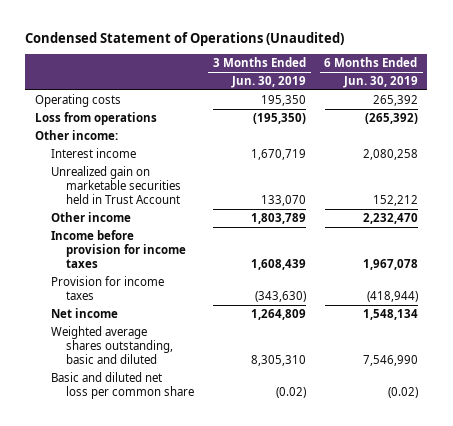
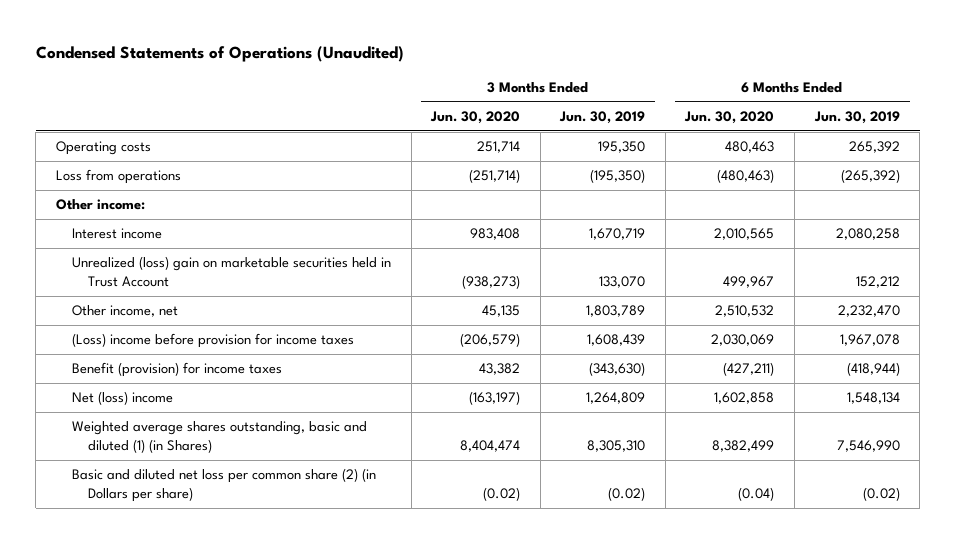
[25,31,345,46] Condensed Statement of Operations (Unaudited) -> [35,46,404,63] Condensed Statements of Operations (Unaudited)
none -> [430,111,521,125] Jun. 30, 2020
none -> [684,111,775,125] Jun. 30, 2020
[50,165,182,205] Unrealized gain on marketable securities held in Trust Account -> [72,256,392,288] Unrealized (loss) gain on marketable securities held in Trust Account
[50,211,131,222] Other income -> [72,305,179,318] Other income, net
[50,229,187,269] Income before provision for income taxes -> [72,333,355,349] (Loss) income before provision for income taxes
[50,275,164,301] Provision for income taxes -> [72,362,283,378] Benefit (provision) for income taxes
[50,307,118,318] Net income -> [72,391,174,406] Net (loss) income
[50,325,174,365] Weighted average shares outstanding, basic and diluted -> [72,421,368,454] Weighted average shares outstanding, basic and diluted (1) (in Shares)
[50,371,195,400] Basic and diluted net loss per common share -> [72,468,377,503] Basic and diluted net loss per common share (2) (in Dollars per share)

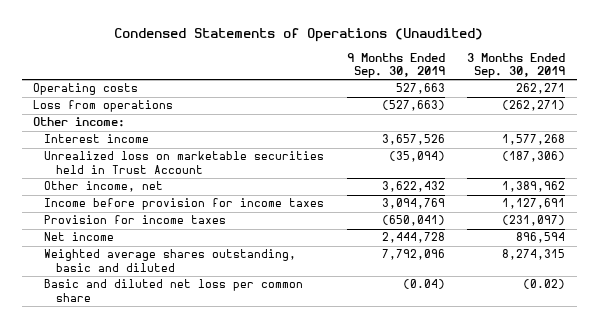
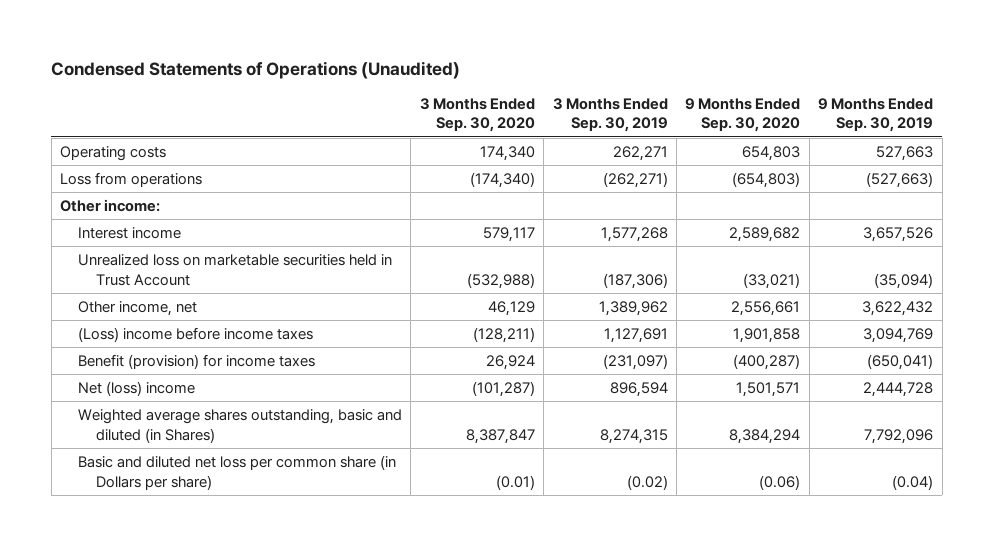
none -> [419,97,535,133] 3 Months Ended Sep. 30, 2020
none -> [685,97,801,133] 9 Months Ended Sep. 30, 2020
[44,198,325,211] Income before provision for income taxes -> [78,326,314,342] (Loss) income before income taxes
[44,215,227,225] Provision for income taxes -> [78,353,316,369] Benefit (provision) for income taxes
[44,232,115,242] Net income -> [78,380,196,396] Net (loss) income
[44,249,297,272] Weighted average shares outstanding, basic and diluted -> [78,408,403,443] Weighted average shares outstanding, basic and diluted (in Shares)
[44,279,304,302] Basic and diluted net loss per common share -> [78,454,397,490] Basic and diluted net loss per common share (in Dollars per share)

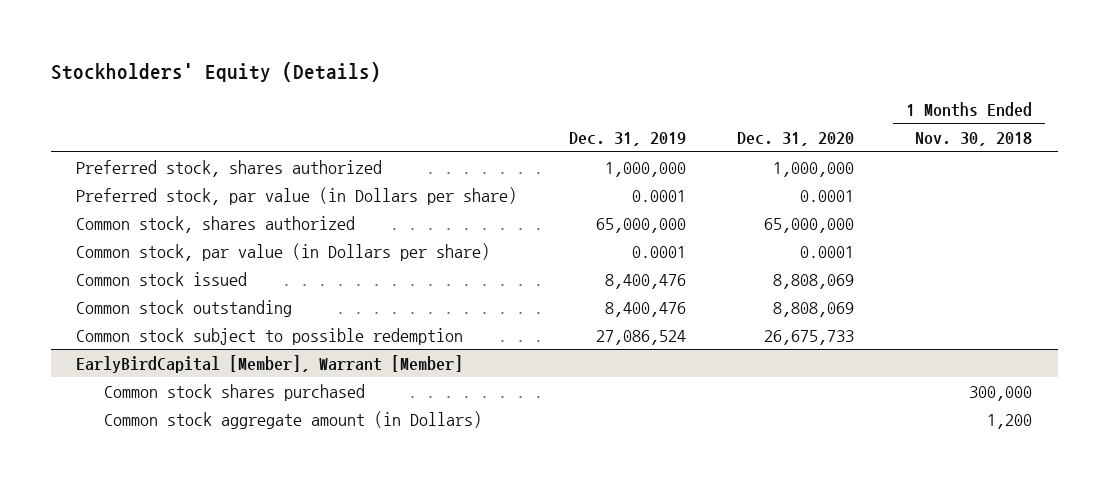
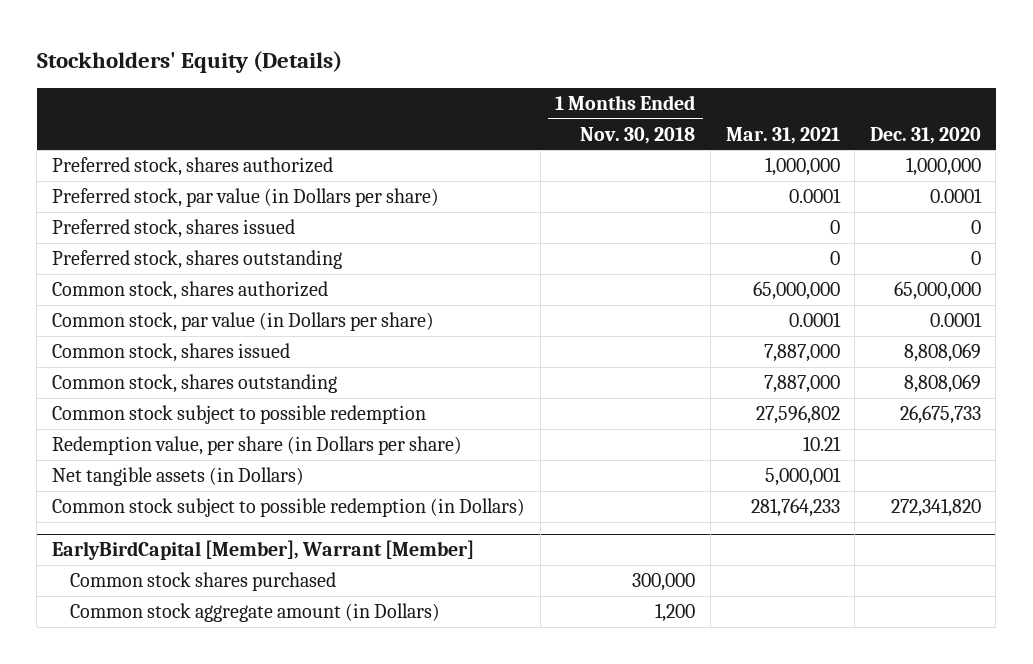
[568,132,686,147] Dec. 31, 2019 -> none
none -> [725,126,840,144] Mar. 31, 2021
none -> [51,219,295,239] Preferred stock, shares issued
none -> [51,250,342,270] Preferred stock, shares outstanding
[76,271,248,286] Common stock issued -> [51,343,290,363] Common stock, shares issued
[76,299,293,317] Common stock outstanding -> [51,374,337,394] Common stock, shares outstanding
none -> [51,436,462,456] Redemption value, per share (in Dollars per share)
none -> [51,467,304,487] Net tangible assets (in Dollars)
none -> [51,498,525,518] Common stock subject to possible redemption (in Dollars)

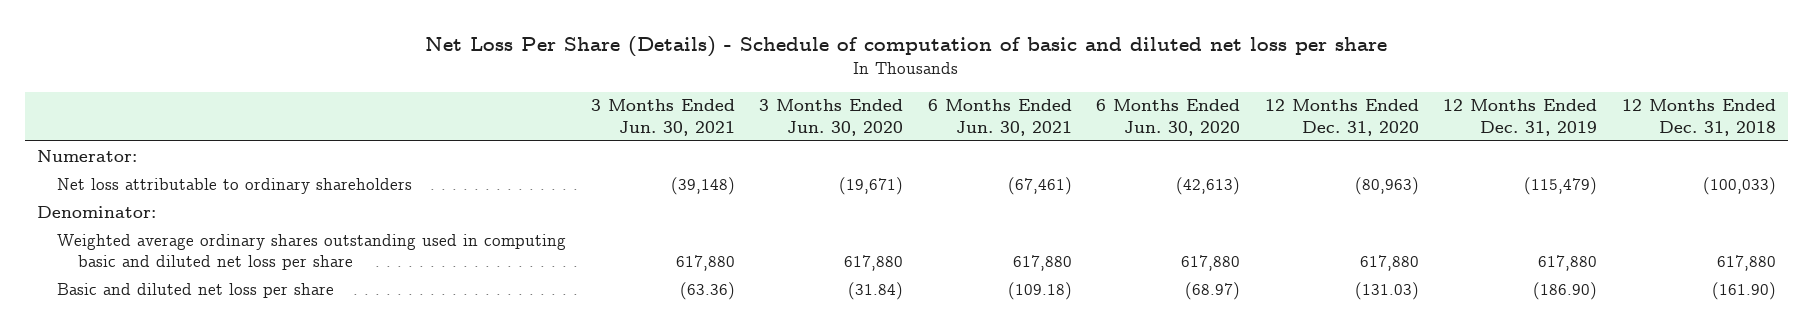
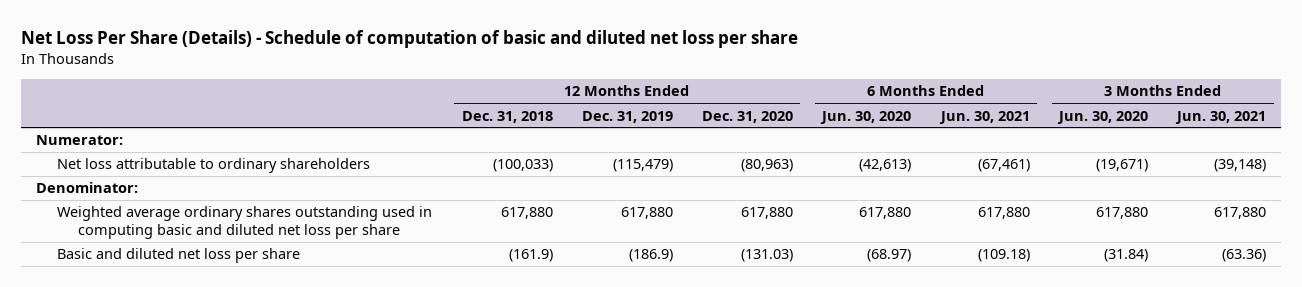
[1533,281,1598,300] (186.90) -> [628,249,673,263] (186.9)
[1711,281,1776,300] (161.90) -> [508,249,553,263] (161.9)

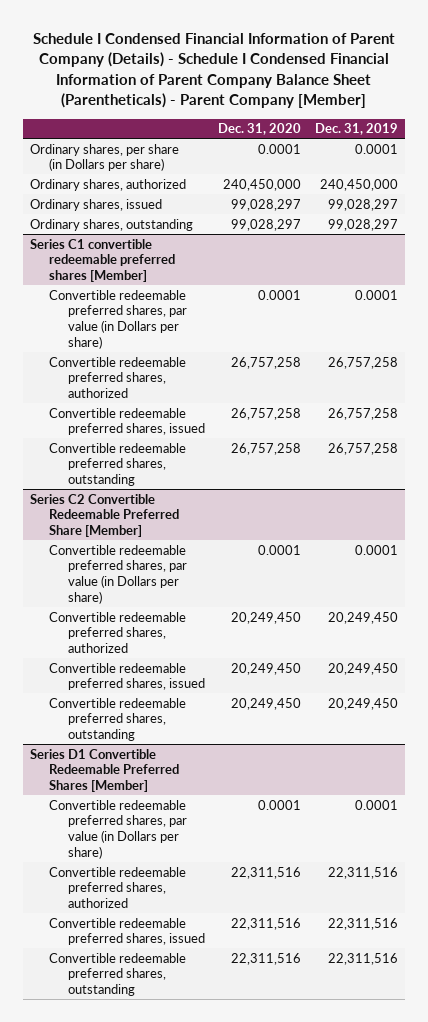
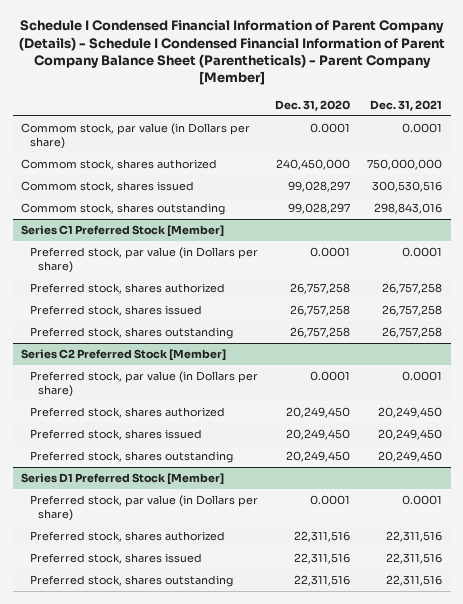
[314,123,398,136] Dec. 31, 2019 -> none
none -> [370,99,443,111] Dec. 31, 2021
[30,143,180,172] Ordinary shares, per share (in Dollars per share) -> [21,123,251,150] Commom stock, par value (in Dollars per share)
[30,178,187,191] Ordinary shares, authorized -> [21,159,218,171] Commom stock, shares authorized
[30,198,163,211] Ordinary shares, issued -> [21,181,195,193] Commom stock, shares issued
[30,218,194,231] Ordinary shares, outstanding -> [21,203,226,216] Commom stock, shares outstanding
[30,238,175,283] Series C1 convertible redeemable preferred shares [Member] -> [21,225,225,238] Series C1 Preferred Stock [Member]
[48,289,187,349] Convertible redeemable preferred shares, par value (in Dollars per share) -> [29,247,258,274] Preferred stock, par value (in Dollars per share)
[48,356,186,399] Convertible redeemable preferred shares, authorized -> [29,283,225,295] Preferred stock, shares authorized
[48,407,205,436] Convertible redeemable preferred shares, issued -> [29,305,202,317] Preferred stock, shares issued
[48,442,186,487] Convertible redeemable preferred shares, outstanding -> [29,327,233,340] Preferred stock, shares outstanding
[30,493,179,538] Series C2 Convertible Redeemable Preferred Share [Member] -> [21,349,227,362] Series C2 Preferred Stock [Member]
[48,544,187,604] Convertible redeemable preferred shares, par value (in Dollars per share) -> [29,371,258,398] Preferred stock, par value (in Dollars per share)
[48,611,186,654] Convertible redeemable preferred shares, authorized -> [29,407,225,419] Preferred stock, shares authorized
[48,662,205,691] Convertible redeemable preferred shares, issued -> [29,429,202,441] Preferred stock, shares issued
[48,697,186,742] Convertible redeemable preferred shares, outstanding -> [29,451,233,464] Preferred stock, shares outstanding
[30,748,179,793] Series D1 Convertible Redeemable Preferred Shares [Member] -> [21,473,225,486] Series D1 Preferred Stock [Member]
[48,799,187,859] Convertible redeemable preferred shares, par value (in Dollars per share) -> [29,495,258,522] Preferred stock, par value (in Dollars per share)
[48,866,186,909] Convertible redeemable preferred shares, authorized -> [29,531,225,543] Preferred stock, shares authorized
[48,917,205,946] Convertible redeemable preferred shares, issued -> [29,553,202,565] Preferred stock, shares issued
[48,952,186,997] Convertible redeemable preferred shares, outstanding -> [29,575,233,588] Preferred stock, shares outstanding

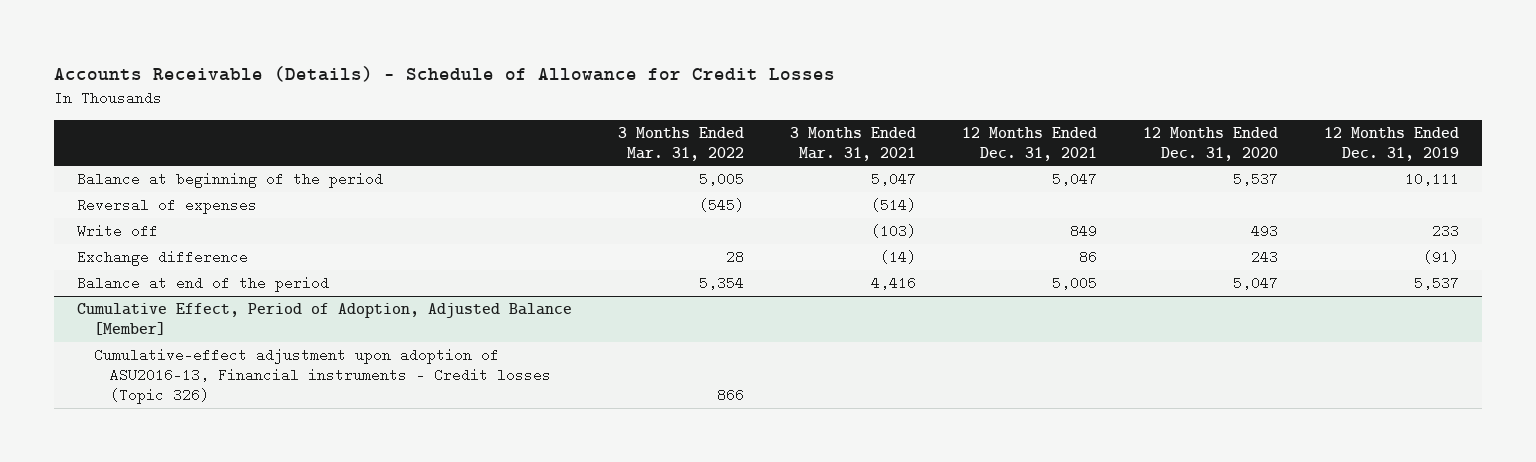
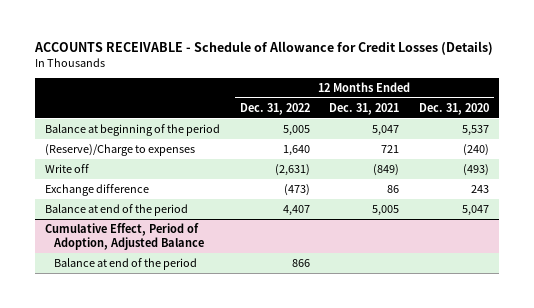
[54,66,836,83] Accounts Receivable (Details) - Schedule of Allowance for Credit Losses -> [34,41,494,56] ACCOUNTS RECEIVABLE - Schedule of Allowance for Credit Losses (Details)
[618,126,745,161] 3 Months Ended Mar. 31, 2022 -> none
[790,126,917,161] 3 Months Ended Mar. 31, 2021 -> none
[1323,126,1459,161] 12 Months Ended Dec. 31, 2019 -> none
none -> [239,102,310,115] Dec. 31, 2022
[77,198,258,215] Reversal of expenses -> none
none -> [44,143,195,156] (Reserve)/Charge to expenses
[1070,224,1098,239] 849 -> [373,163,400,176] (849)
[1250,224,1278,239] 493 -> [462,163,489,176] (493)
[93,348,552,404] Cumulative-effect adjustment upon adoption of ASU2016-13, Financial instruments - Credit losses (Topic 326) -> none
[77,303,573,335] Cumulative Effect, Period of Adoption, Adjusted Balance [Member] -> [44,222,204,250] Cumulative Effect, Period of Adoption, Adjusted Balance
none -> [53,257,197,270] Balance at end of the period

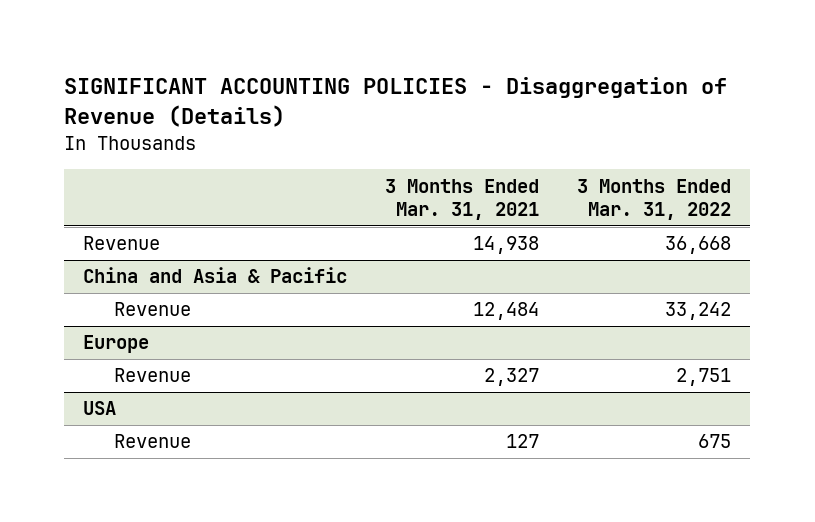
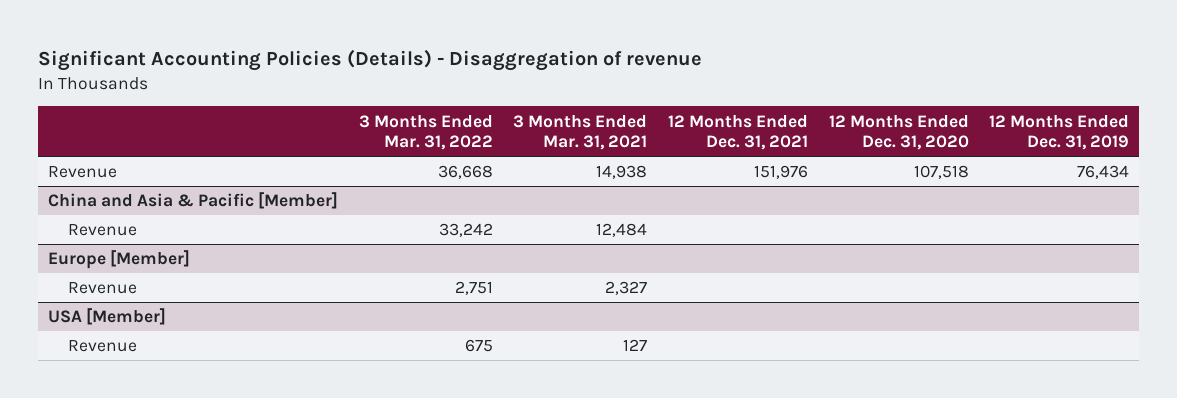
[64,77,728,127] SIGNIFICANT ACCOUNTING POLICIES - Disaggregation of Revenue (Details) -> [38,49,703,72] Significant Accounting Policies (Details) - Disaggregation of revenue
none -> [668,114,809,151] 12 Months Ended Dec. 31, 2021
none -> [828,114,969,151] 12 Months Ended Dec. 31, 2020
none -> [989,114,1130,151] 12 Months Ended Dec. 31, 2019
[83,267,348,284] China and Asia & Pacific -> [48,192,339,210] China and Asia & Pacific [Member]
[83,335,150,354] Europe -> [48,250,191,270] Europe [Member]
[83,401,117,416] USA -> [48,308,167,326] USA [Member]

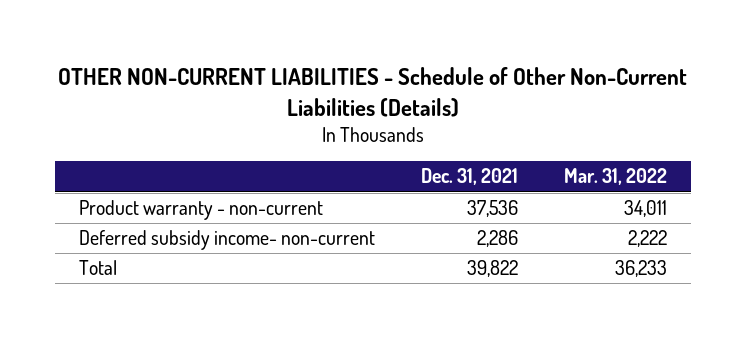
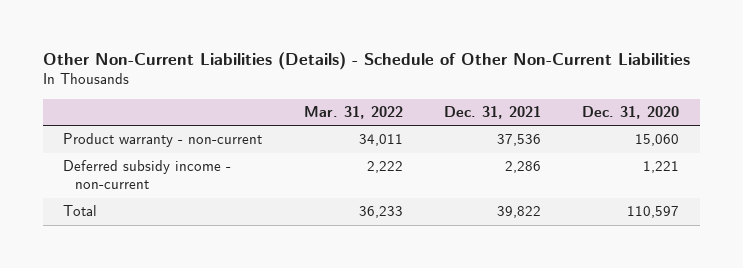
[57,67,687,117] OTHER NON-CURRENT LIABILITIES - Schedule of Other Non-Current Liabilities (Details) -> [42,52,690,71] Other Non-Current Liabilities (Details) - Schedule of Other Non-Current Liabilities
none -> [582,105,680,119] Dec. 31, 2020
[78,230,375,251] Deferred subsidy income- non-current -> [63,160,232,190] Deferred subsidy income - non-current

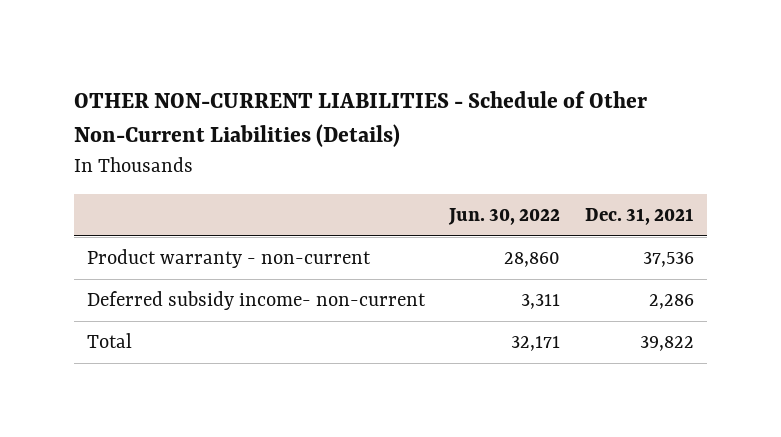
[42,52,690,71] Other Non-Current Liabilities (Details) - Schedule of Other Non-Current Liabilities -> [74,91,648,148] OTHER NON-CURRENT LIABILITIES - Schedule of Other Non-Current Liabilities (Details)
[303,105,403,119] Mar. 31, 2022 -> none
[582,105,680,119] Dec. 31, 2020 -> none
none -> [448,207,561,225] Jun. 30, 2022
[63,160,232,190] Deferred subsidy income - non-current -> [86,291,426,311] Deferred subsidy income- non-current

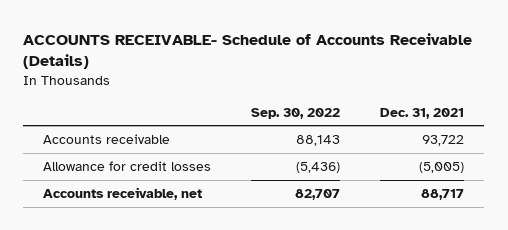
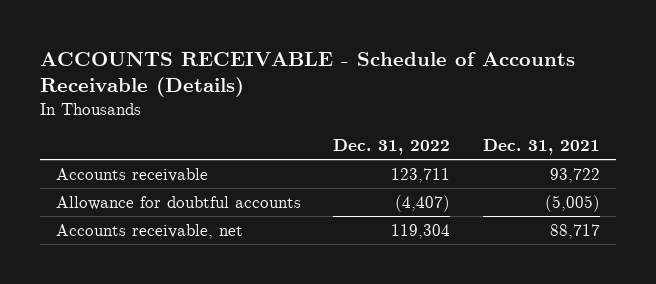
[23,32,473,70] ACCOUNTS RECEIVABLE- Schedule of Accounts Receivable (Details) -> [40,52,576,98] ACCOUNTS RECEIVABLE - Schedule of Accounts Receivable (Details)
[251,107,341,119] Sep. 30, 2022 -> none
none -> [333,139,451,156] Dec. 31, 2022
[43,160,212,171] Allowance for credit losses -> [56,195,302,210] Allowance for doubtful accounts

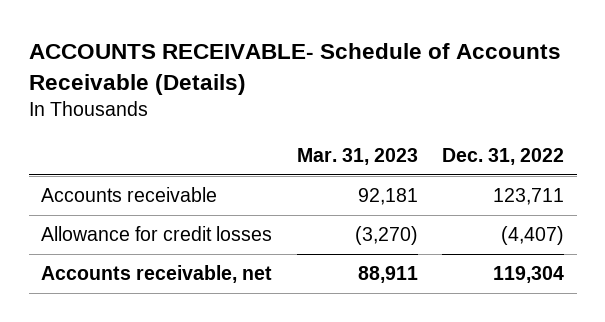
[40,52,576,98] ACCOUNTS RECEIVABLE - Schedule of Accounts Receivable (Details) -> [28,43,561,95] ACCOUNTS RECEIVABLE- Schedule of Accounts Receivable (Details)
[482,139,600,156] Dec. 31, 2021 -> none
none -> [296,147,418,165] Mar. 31, 2023
[56,195,302,210] Allowance for doubtful accounts -> [41,226,273,242] Allowance for credit losses

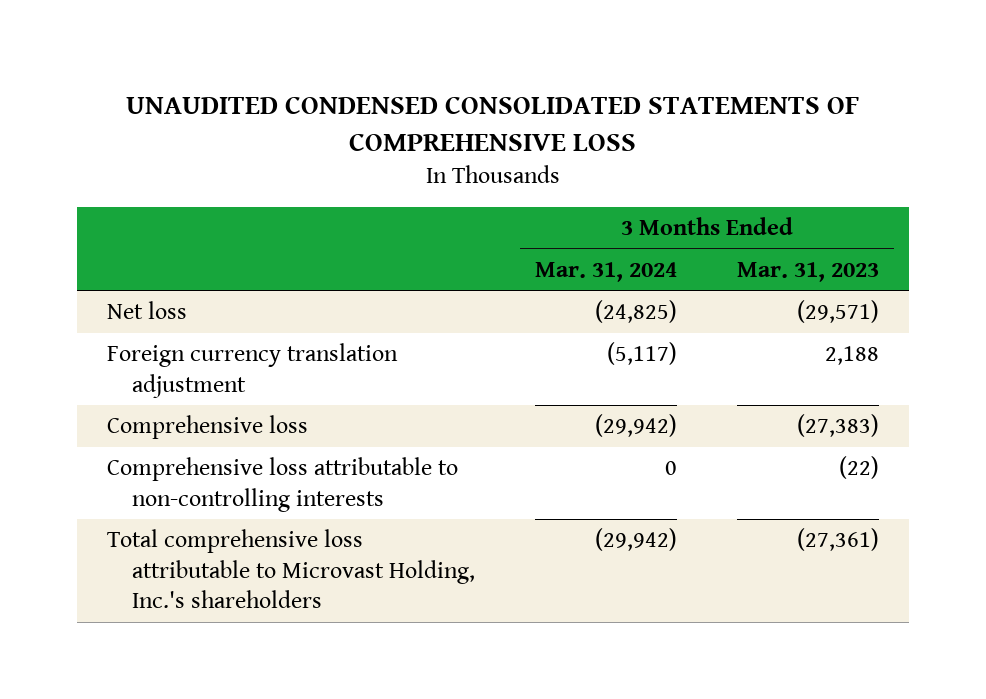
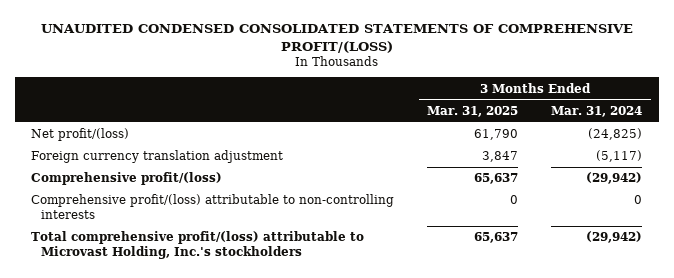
[125,95,859,151] UNAUDITED CONDENSED CONSOLIDATED STATEMENTS OF COMPREHENSIVE LOSS -> [40,23,633,53] UNAUDITED CONDENSED CONSOLIDATED STATEMENTS OF COMPREHENSIVE PROFIT/(LOSS)
[737,261,880,282] Mar. 31, 2023 -> none
none -> [427,106,519,118] Mar. 31, 2025
[106,301,187,320] Net loss -> [31,128,130,142] Net profit/(loss)
[106,415,308,440] Comprehensive loss -> [31,172,223,186] Comprehensive profit/(loss)
[106,457,458,512] Comprehensive loss attributable to non-controlling interests -> [31,194,395,219] Comprehensive profit/(loss) attributable to non-controlling interests
[106,529,476,609] Total comprehensive loss attributable to Microvast Holding, Inc.'s shareholders -> [31,231,365,259] Total comprehensive profit/(loss) attributable to Microvast Holding, Inc.'s stockholders

